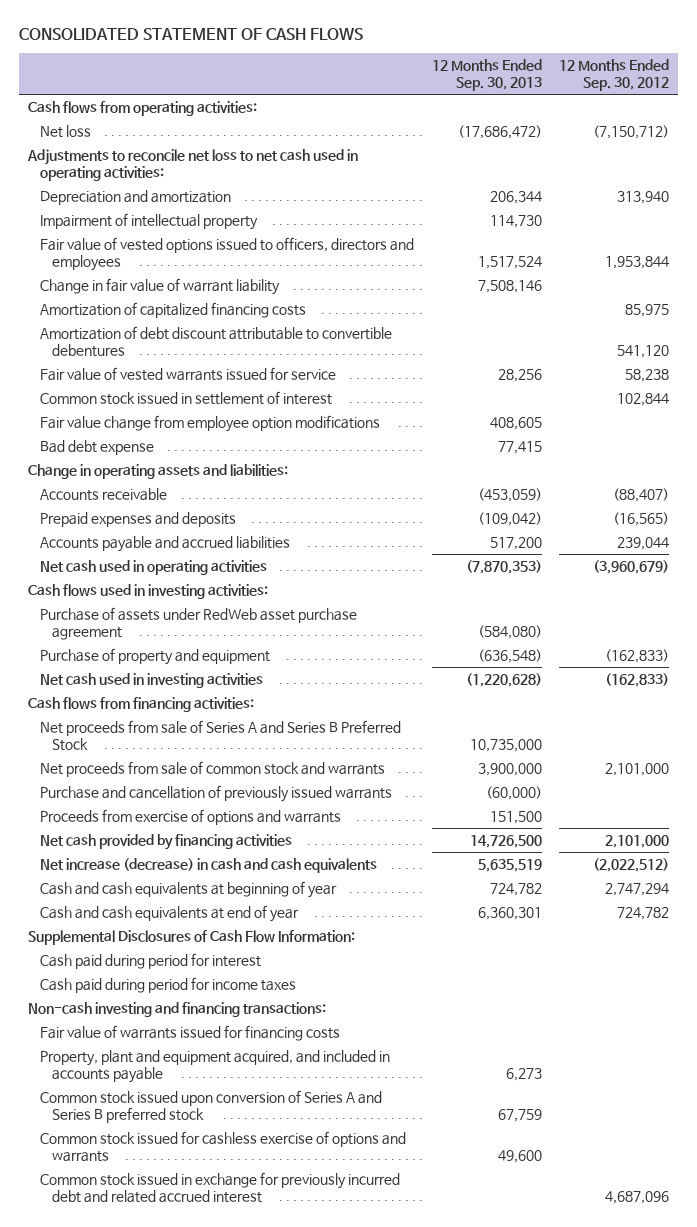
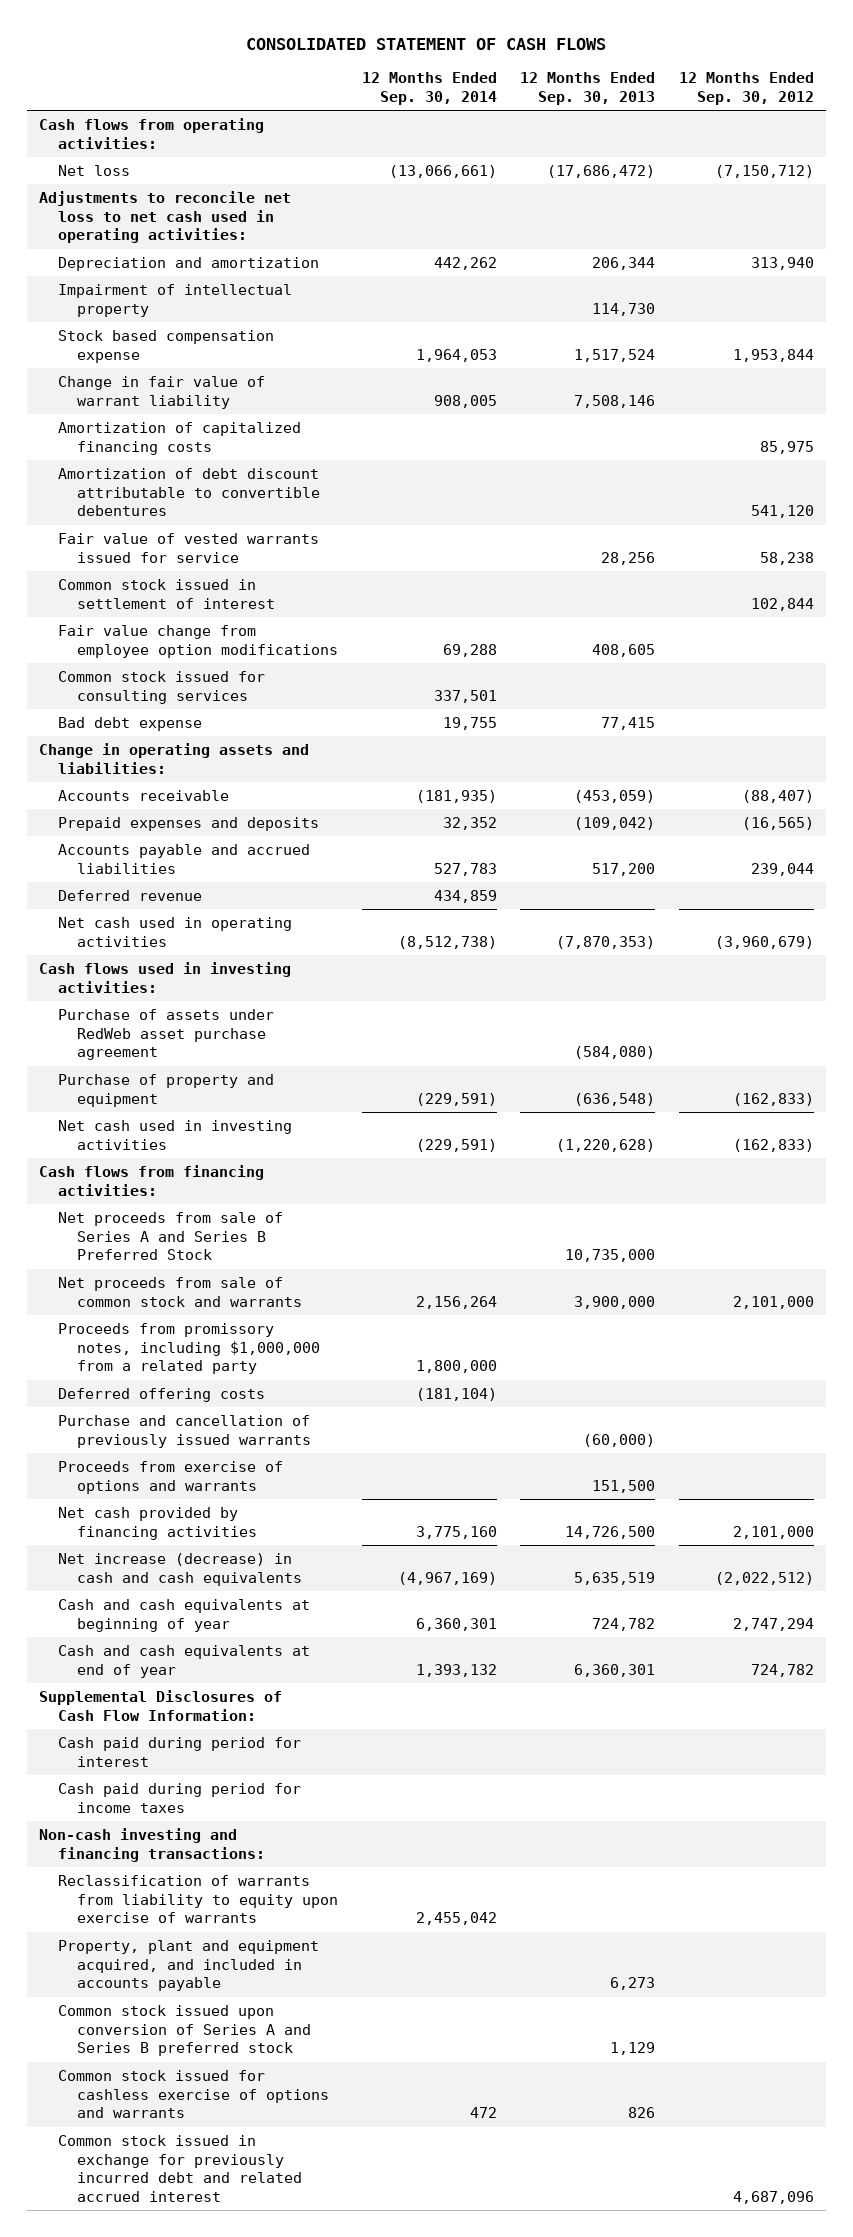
none -> [361,72,497,106] 12 Months Ended Sep. 30, 2014
[40,236,415,271] Fair value of vested options issued to officers, directors and employees -> [57,330,274,363] Stock based compensation expense
none -> [57,671,265,704] Common stock issued for consulting services
none -> [57,890,202,902] Deferred revenue
none -> [57,1323,320,1375] Proceeds from promissory notes, including $1,000,000 from a related party
none -> [57,1388,265,1403] Deferred offering costs
[40,1024,341,1041] Fair value of warrants issued for financing costs -> none
none -> [57,1875,338,1924] Reclassification of warrants from liability to equity upon exercise of warrants
[497,1108,542,1122] 67,759 -> [610,2042,656,2056] 1,129
[497,1149,542,1163] 49,600 -> [628,2107,656,2119] 826

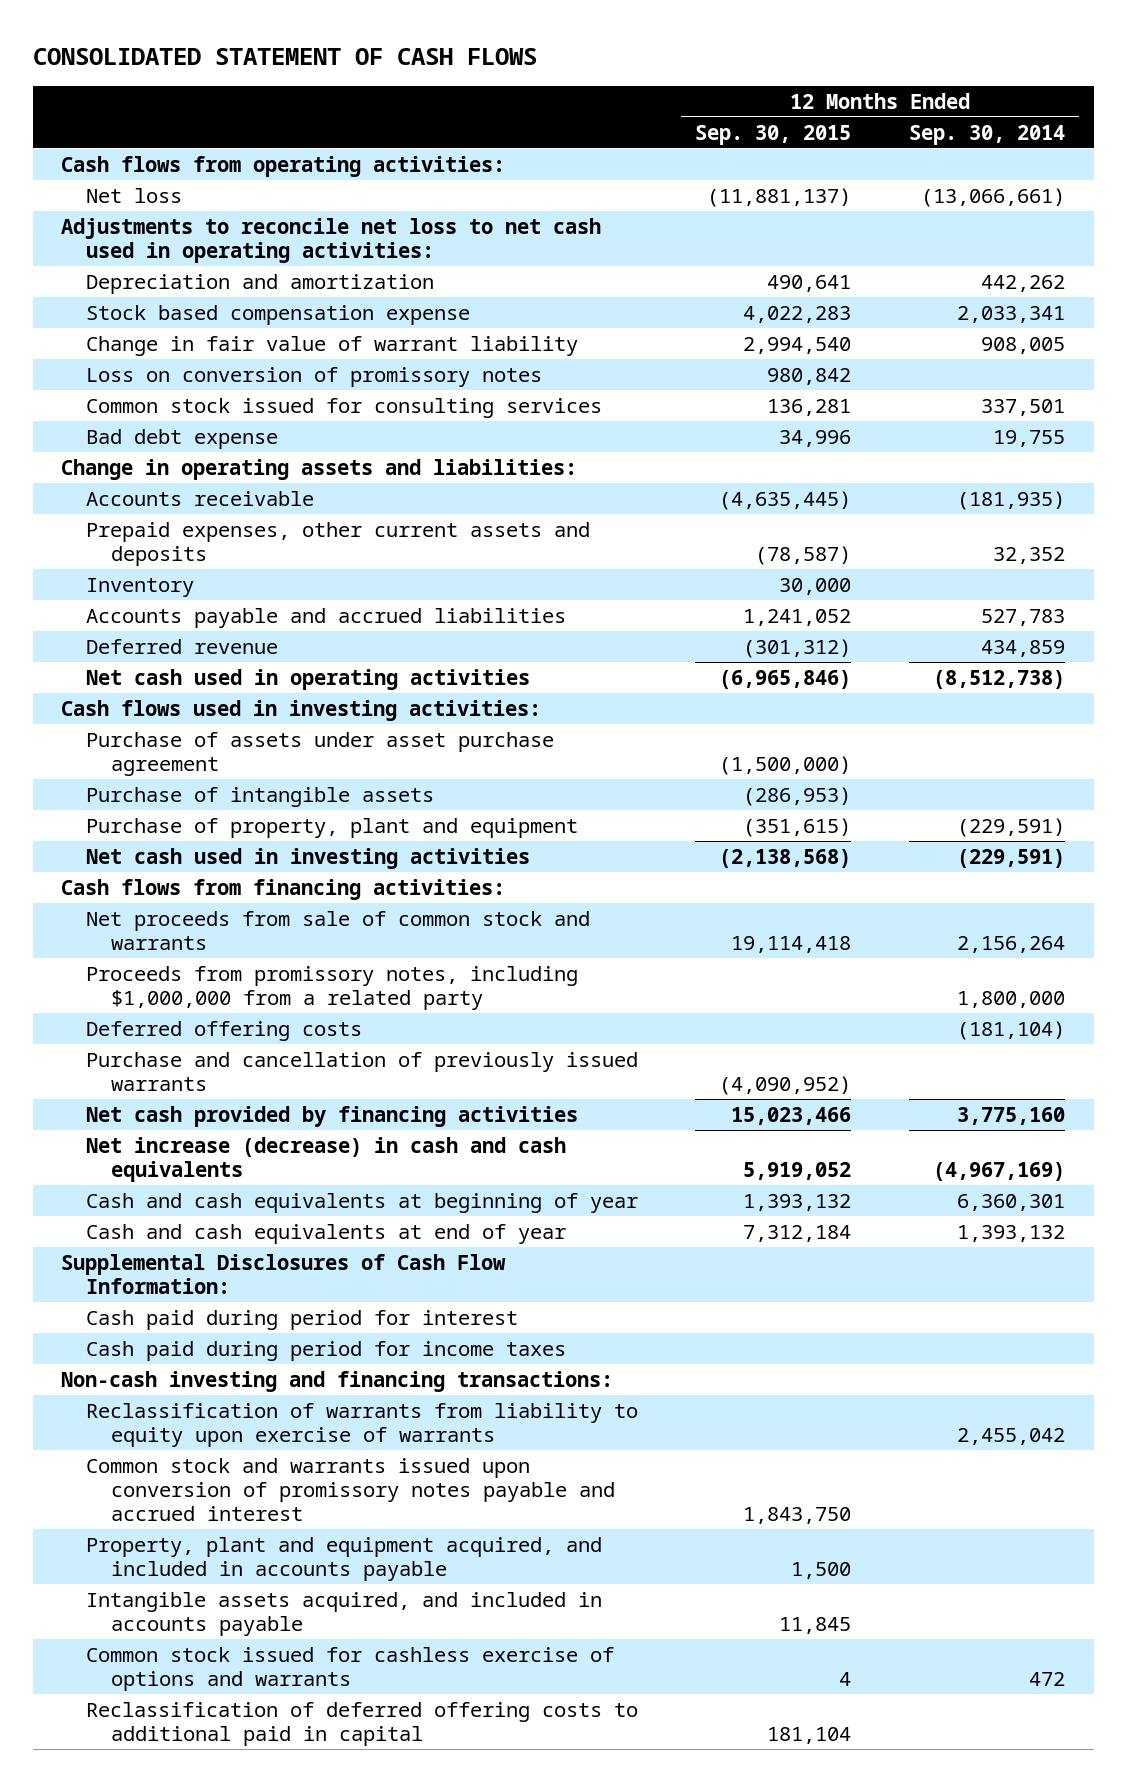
[520,72,656,106] 12 Months Ended Sep. 30, 2013 -> none
[679,72,815,106] 12 Months Ended Sep. 30, 2012 -> none
none -> [695,124,852,145] Sep. 30, 2015
[57,284,292,317] Impairment of intellectual property -> none
[415,348,497,362] 1,964,053 -> [956,305,1065,323] 2,033,341
[57,422,301,455] Amortization of capitalized financing costs -> none
[57,468,320,517] Amortization of debt discount attributable to convertible debentures -> none
[57,533,319,563] Fair value of vested warrants issued for service -> none
[57,579,275,609] Common stock issued in settlement of interest -> none
[57,625,338,658] Fair value change from employee option modifications -> none
none -> [86,366,543,387] Loss on conversion of promissory notes
[57,817,319,832] Prepaid expenses and deposits -> [86,521,591,567] Prepaid expenses, other current assets and deposits
none -> [86,577,195,597] Inventory
[57,1009,274,1061] Purchase of assets under RedWeb asset purchase agreement -> [86,731,555,777] Purchase of assets under asset purchase agreement
none -> [86,786,435,807] Purchase of intangible assets
[57,1074,274,1107] Purchase of property and equipment -> [86,817,579,838] Purchase of property, plant and equipment
[57,1212,283,1261] Net proceeds from sale of Series A and Series B Preferred Stock -> none
[57,1461,283,1494] Proceeds from exercise of options and warrants -> none
none -> [86,1457,615,1522] Common stock and warrants issued upon conversion of promissory notes payable and accrued interest
[57,2005,311,2057] Common stock issued upon conversion of Series A and Series B preferred stock -> none
none -> [86,1591,603,1637] Intangible assets acquired, and included in accounts payable
[57,2135,302,2203] Common stock issued in exchange for previously incurred debt and related accrued interest -> none
none -> [86,1701,639,1747] Reclassification of deferred offering costs to additional paid in capital

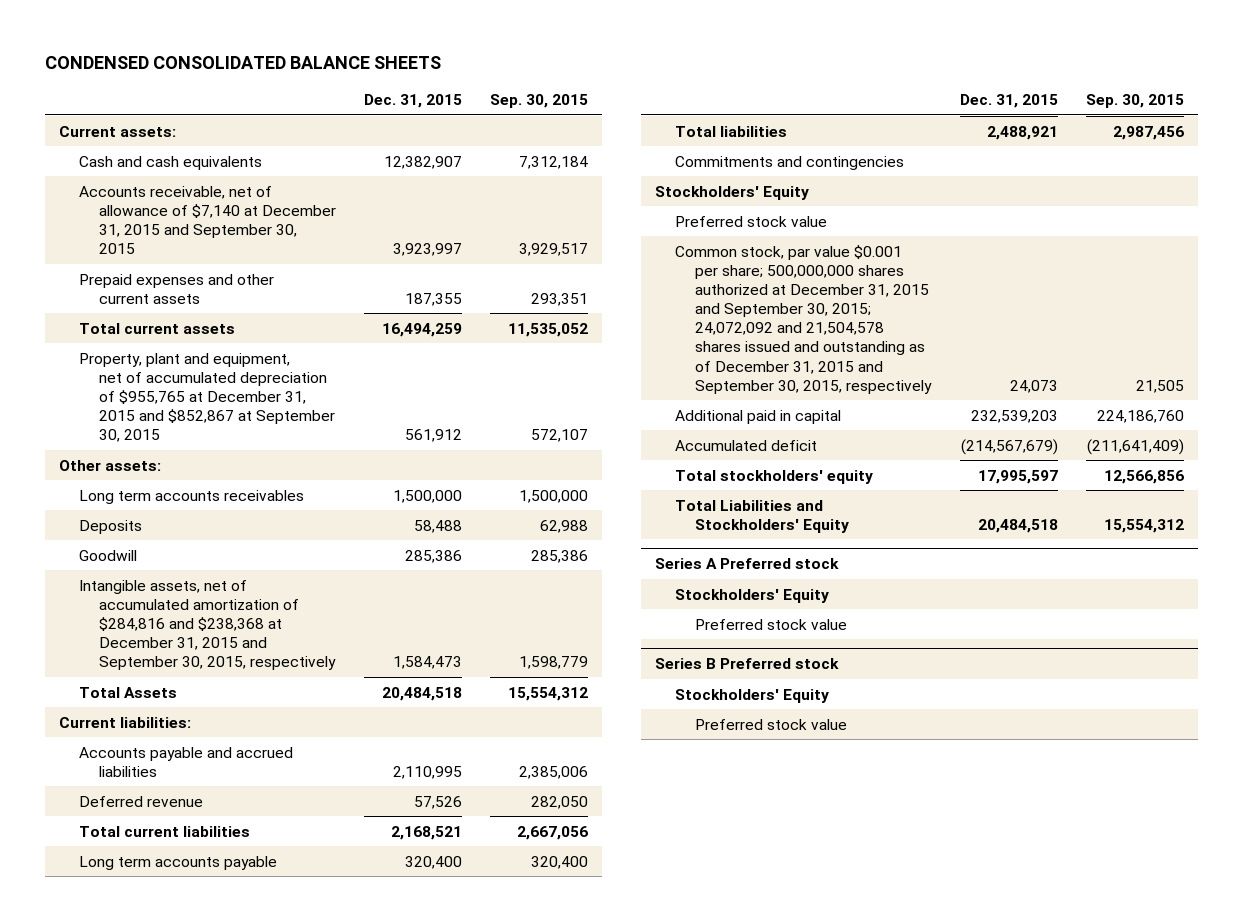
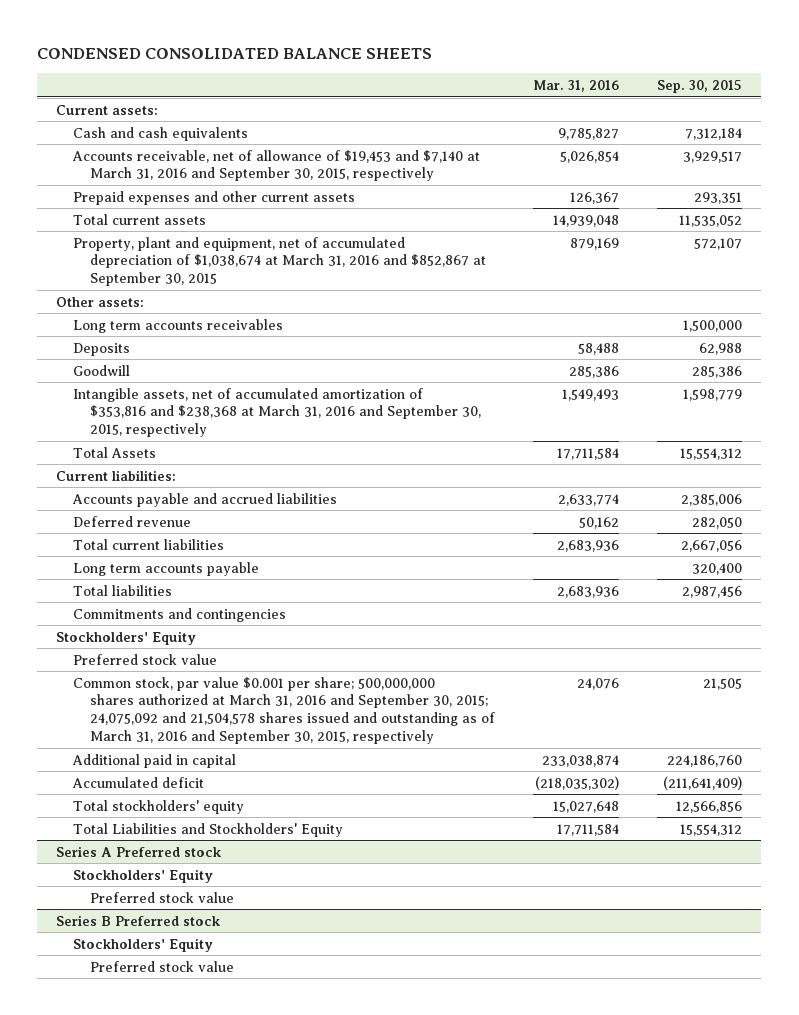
[364,94,463,109] Dec. 31, 2015 -> none
none -> [533,79,620,92] Mar. 31, 2016
[79,185,337,255] Accounts receivable, net of allowance of $7,140 at December 31, 2015 and September 30, 2015 -> [72,149,481,182] Accounts receivable, net of allowance of $19,453 and $7,140 at March 31, 2016 and September 30, 2015, respectively
[79,352,336,443] Property, plant and equipment, net of accumulated depreciation of $955,765 at December 31, 2015 and $852,867 at September 30, 2015 -> [73,236,486,287] Property, plant and equipment, net of accumulated depreciation of $1,038,674 at March 31, 2016 and $852,867 at September 30, 2015
[79,579,337,671] Intangible assets, net of accumulated amortization of $284,816 and $238,368 at December 31, 2015 and September 30, 2015, respectively -> [73,387,481,438] Intangible assets, net of accumulated amortization of $353,816 and $238,368 at March 31, 2016 and September 30, 2015, respectively
[674,244,933,394] Common stock, par value $0.001 per share; 500,000,000 shares authorized at December 31, 2015 and September 30, 2015; 24,072,092 and 21,504,578 shares issued and outstanding as of December 31, 2015 and September 30, 2015, respectively -> [73,676,495,745] Common stock, par value $0.001 per share; 500,000,000 shares authorized at March 31, 2016 and September 30, 2015; 24,075,092 and 21,504,578 shares issued and outstanding as of March 31, 2016 and September 30, 2015, respectively

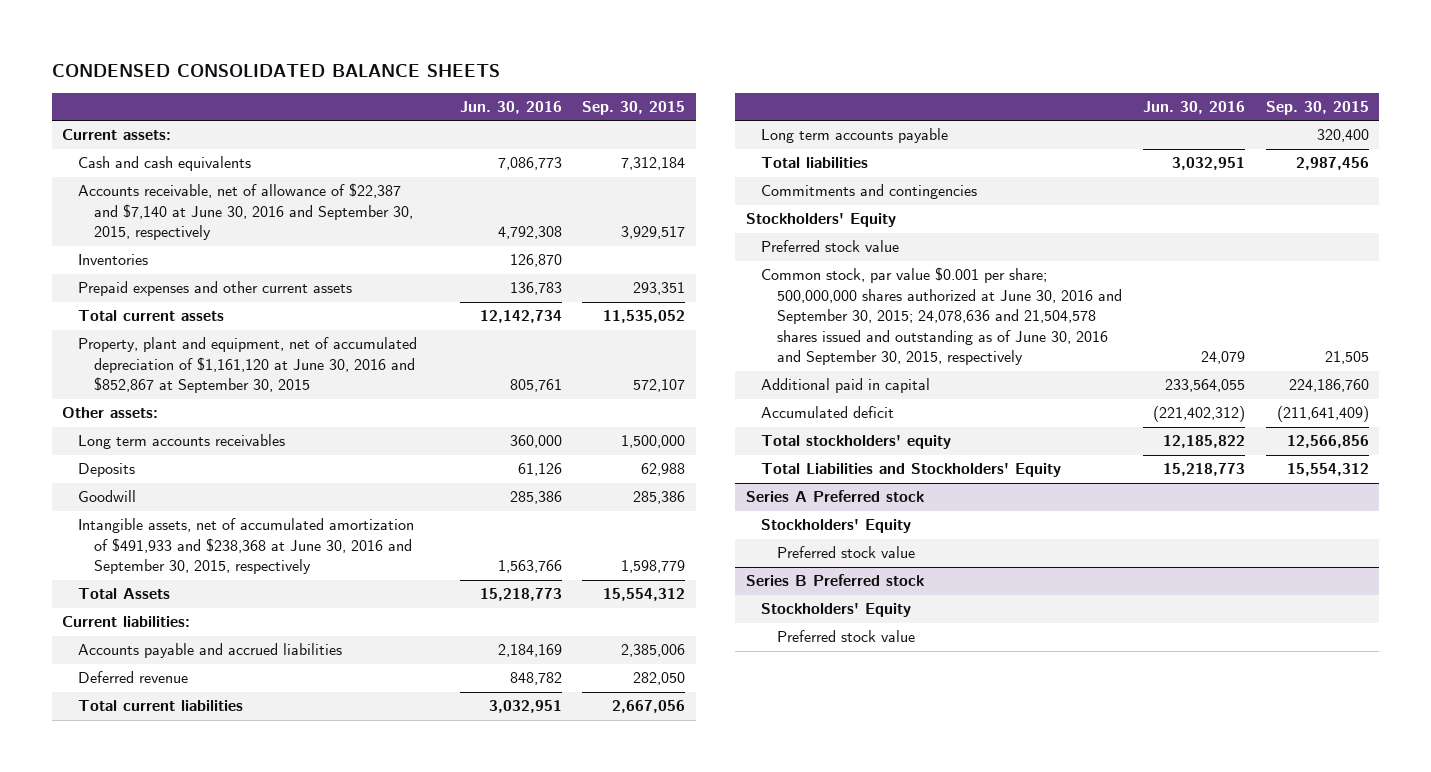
[533,79,620,92] Mar. 31, 2016 -> none
none -> [459,100,562,114] Jun. 30, 2016
[72,149,481,182] Accounts receivable, net of allowance of $19,453 and $7,140 at March 31, 2016 and September 30, 2015, respectively -> [78,183,413,241] Accounts receivable, net of allowance of $22,387 and $7,140 at June 30, 2016 and September 30, 2015, respectively
none -> [78,254,149,266] Inventories
[73,236,486,287] Property, plant and equipment, net of accumulated depreciation of $1,038,674 at March 31, 2016 and $852,867 at September 30, 2015 -> [78,337,418,394] Property, plant and equipment, net of accumulated depreciation of $1,161,120 at June 30, 2016 and $852,867 at September 30, 2015
[73,387,481,438] Intangible assets, net of accumulated amortization of $353,816 and $238,368 at March 31, 2016 and September 30, 2015, respectively -> [78,518,415,575] Intangible assets, net of accumulated amortization of $491,933 and $238,368 at June 30, 2016 and September 30, 2015, respectively
[73,676,495,745] Common stock, par value $0.001 per share; 500,000,000 shares authorized at March 31, 2016 and September 30, 2015; 24,075,092 and 21,504,578 shares issued and outstanding as of March 31, 2016 and September 30, 2015, respectively -> [761,267,1123,366] Common stock, par value $0.001 per share; 500,000,000 shares authorized at June 30, 2016 and September 30, 2015; 24,078,636 and 21,504,578 shares issued and outstanding as of June 30, 2016 and September 30, 2015, respectively

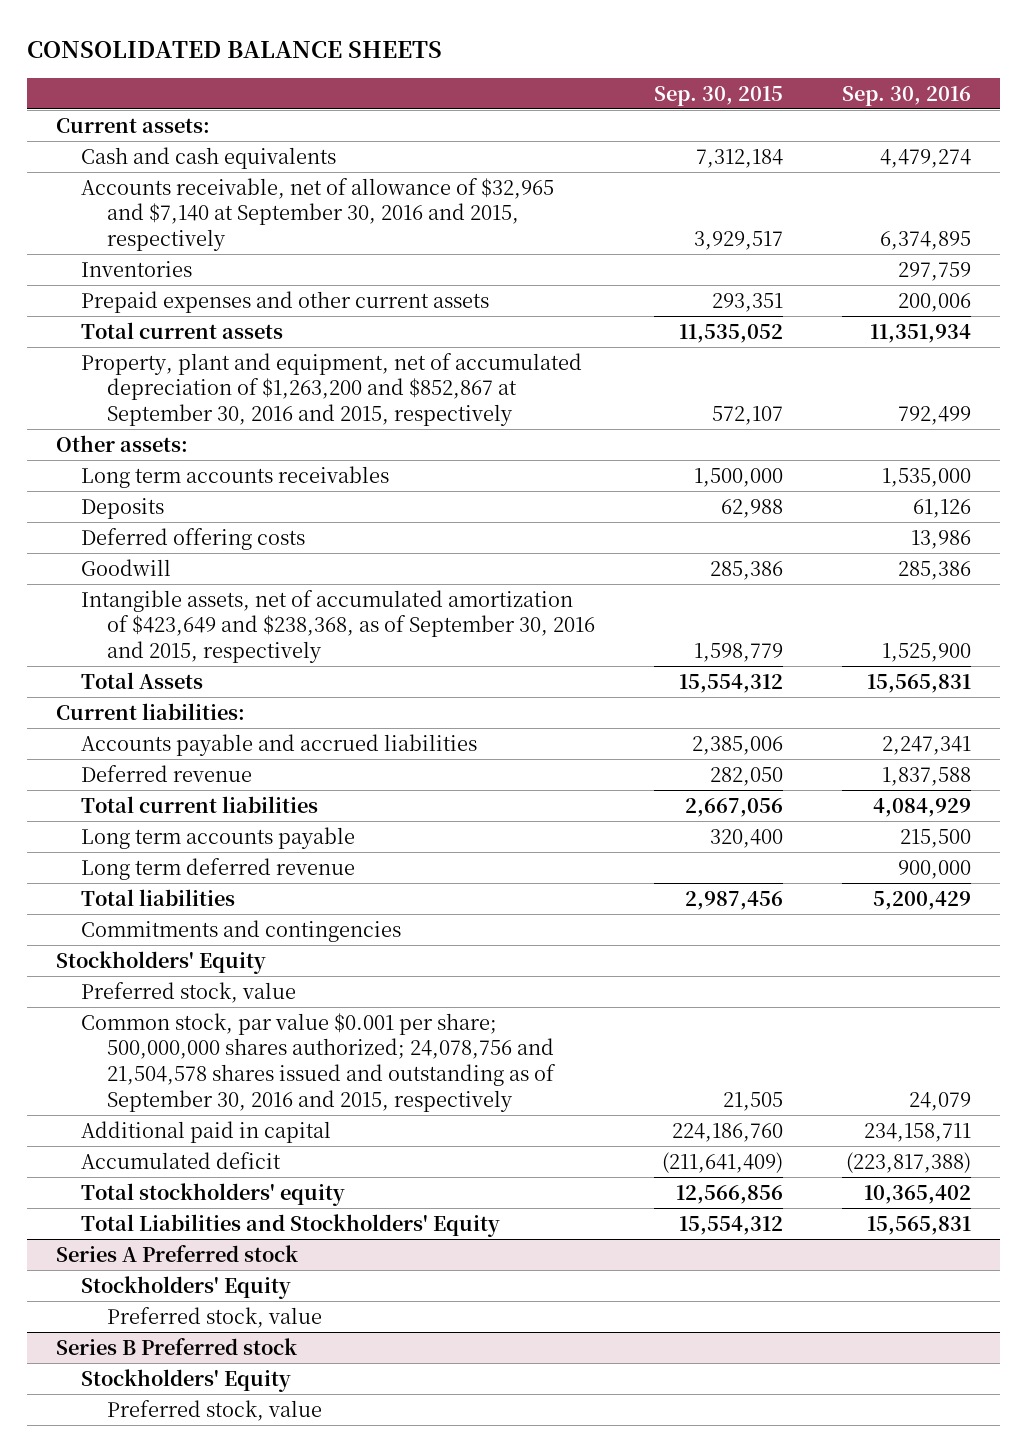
[52,63,501,77] CONDENSED CONSOLIDATED BALANCE SHEETS -> [26,40,442,58] CONSOLIDATED BALANCE SHEETS
[459,100,562,114] Jun. 30, 2016 -> none
none -> [841,85,971,106] Sep. 30, 2016
[78,183,413,241] Accounts receivable, net of allowance of $22,387 and $7,140 at June 30, 2016 and September 30, 2015, respectively -> [81,177,555,252] Accounts receivable, net of allowance of $32,965 and $7,140 at September 30, 2016 and 2015, respectively
[78,337,418,394] Property, plant and equipment, net of accumulated depreciation of $1,161,120 at June 30, 2016 and $852,867 at September 30, 2015 -> [81,352,583,427] Property, plant and equipment, net of accumulated depreciation of $1,263,200 and $852,867 at September 30, 2016 and 2015, respectively
none -> [81,527,306,550] Deferred offering costs
[78,518,415,575] Intangible assets, net of accumulated amortization of $491,933 and $238,368 at June 30, 2016 and September 30, 2015, respectively -> [81,589,596,664] Intangible assets, net of accumulated amortization of $423,649 and $238,368, as of September 30, 2016 and 2015, respectively
none -> [81,857,356,880] Long term deferred revenue
[761,240,900,253] Preferred stock value -> [81,981,297,1003] Preferred stock, value
[761,267,1123,366] Common stock, par value $0.001 per share; 500,000,000 shares authorized at June 30, 2016 and September 30, 2015; 24,078,636 and 21,504,578 shares issued and outstanding as of June 30, 2016 and September 30, 2015, respectively -> [81,1012,557,1112] Common stock, par value $0.001 per share; 500,000,000 shares authorized; 24,078,756 and 21,504,578 shares issued and outstanding as of September 30, 2016 and 2015, respectively
[777,546,916,559] Preferred stock value -> [107,1306,323,1328] Preferred stock, value
[777,630,916,643] Preferred stock value -> [107,1399,323,1421] Preferred stock, value

